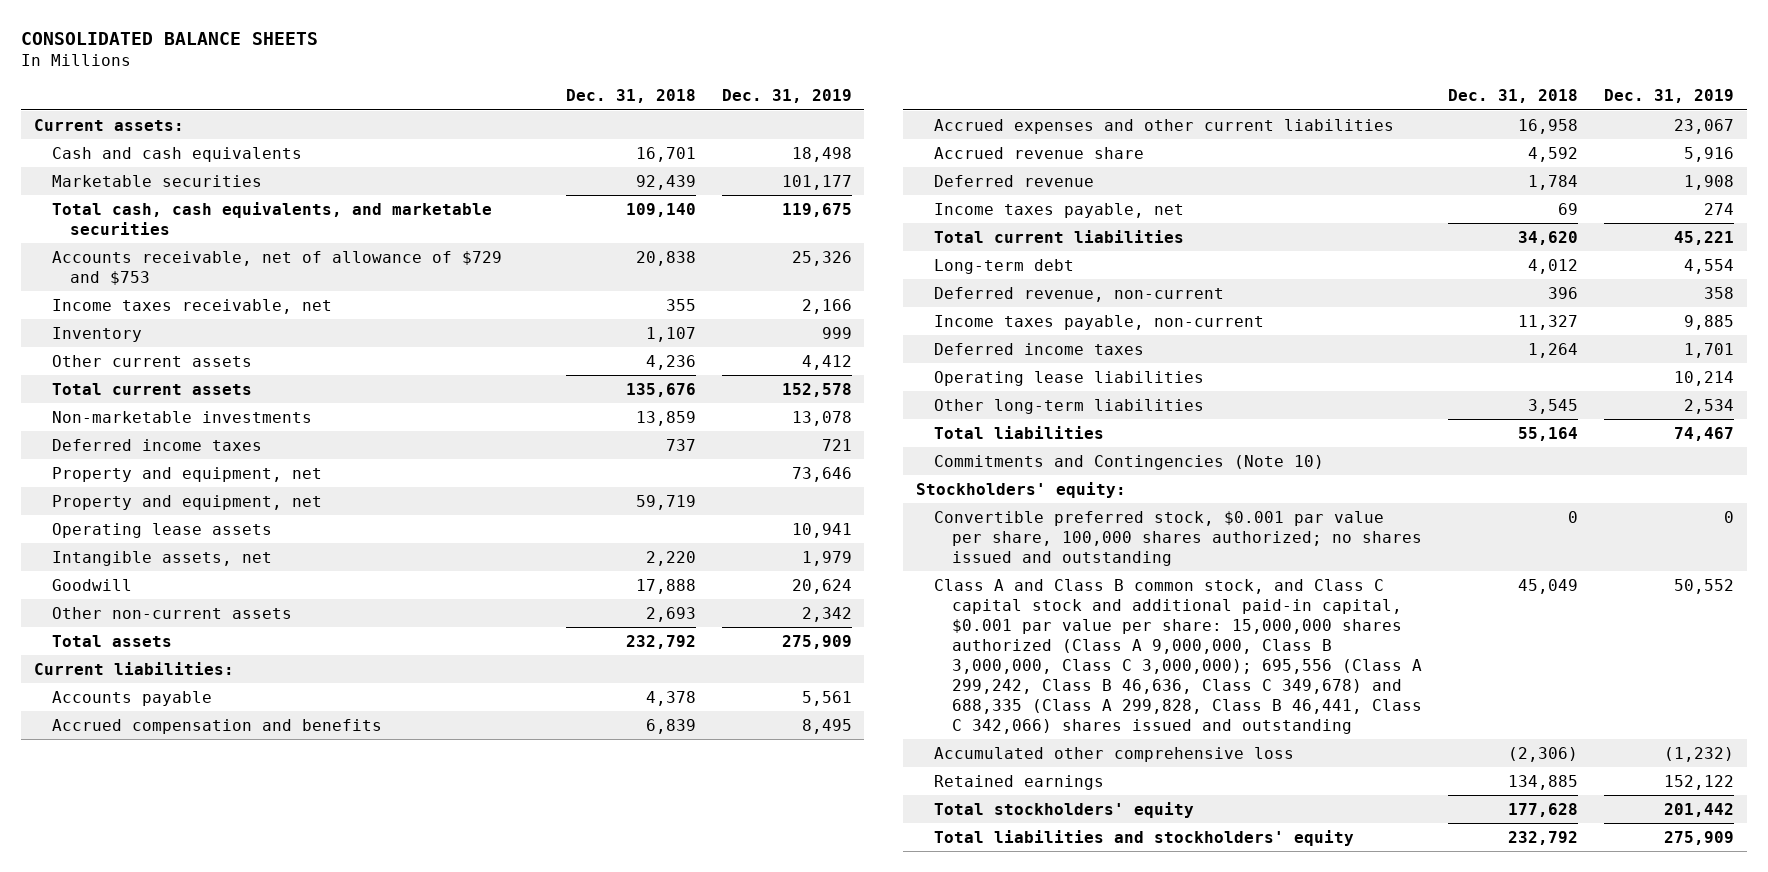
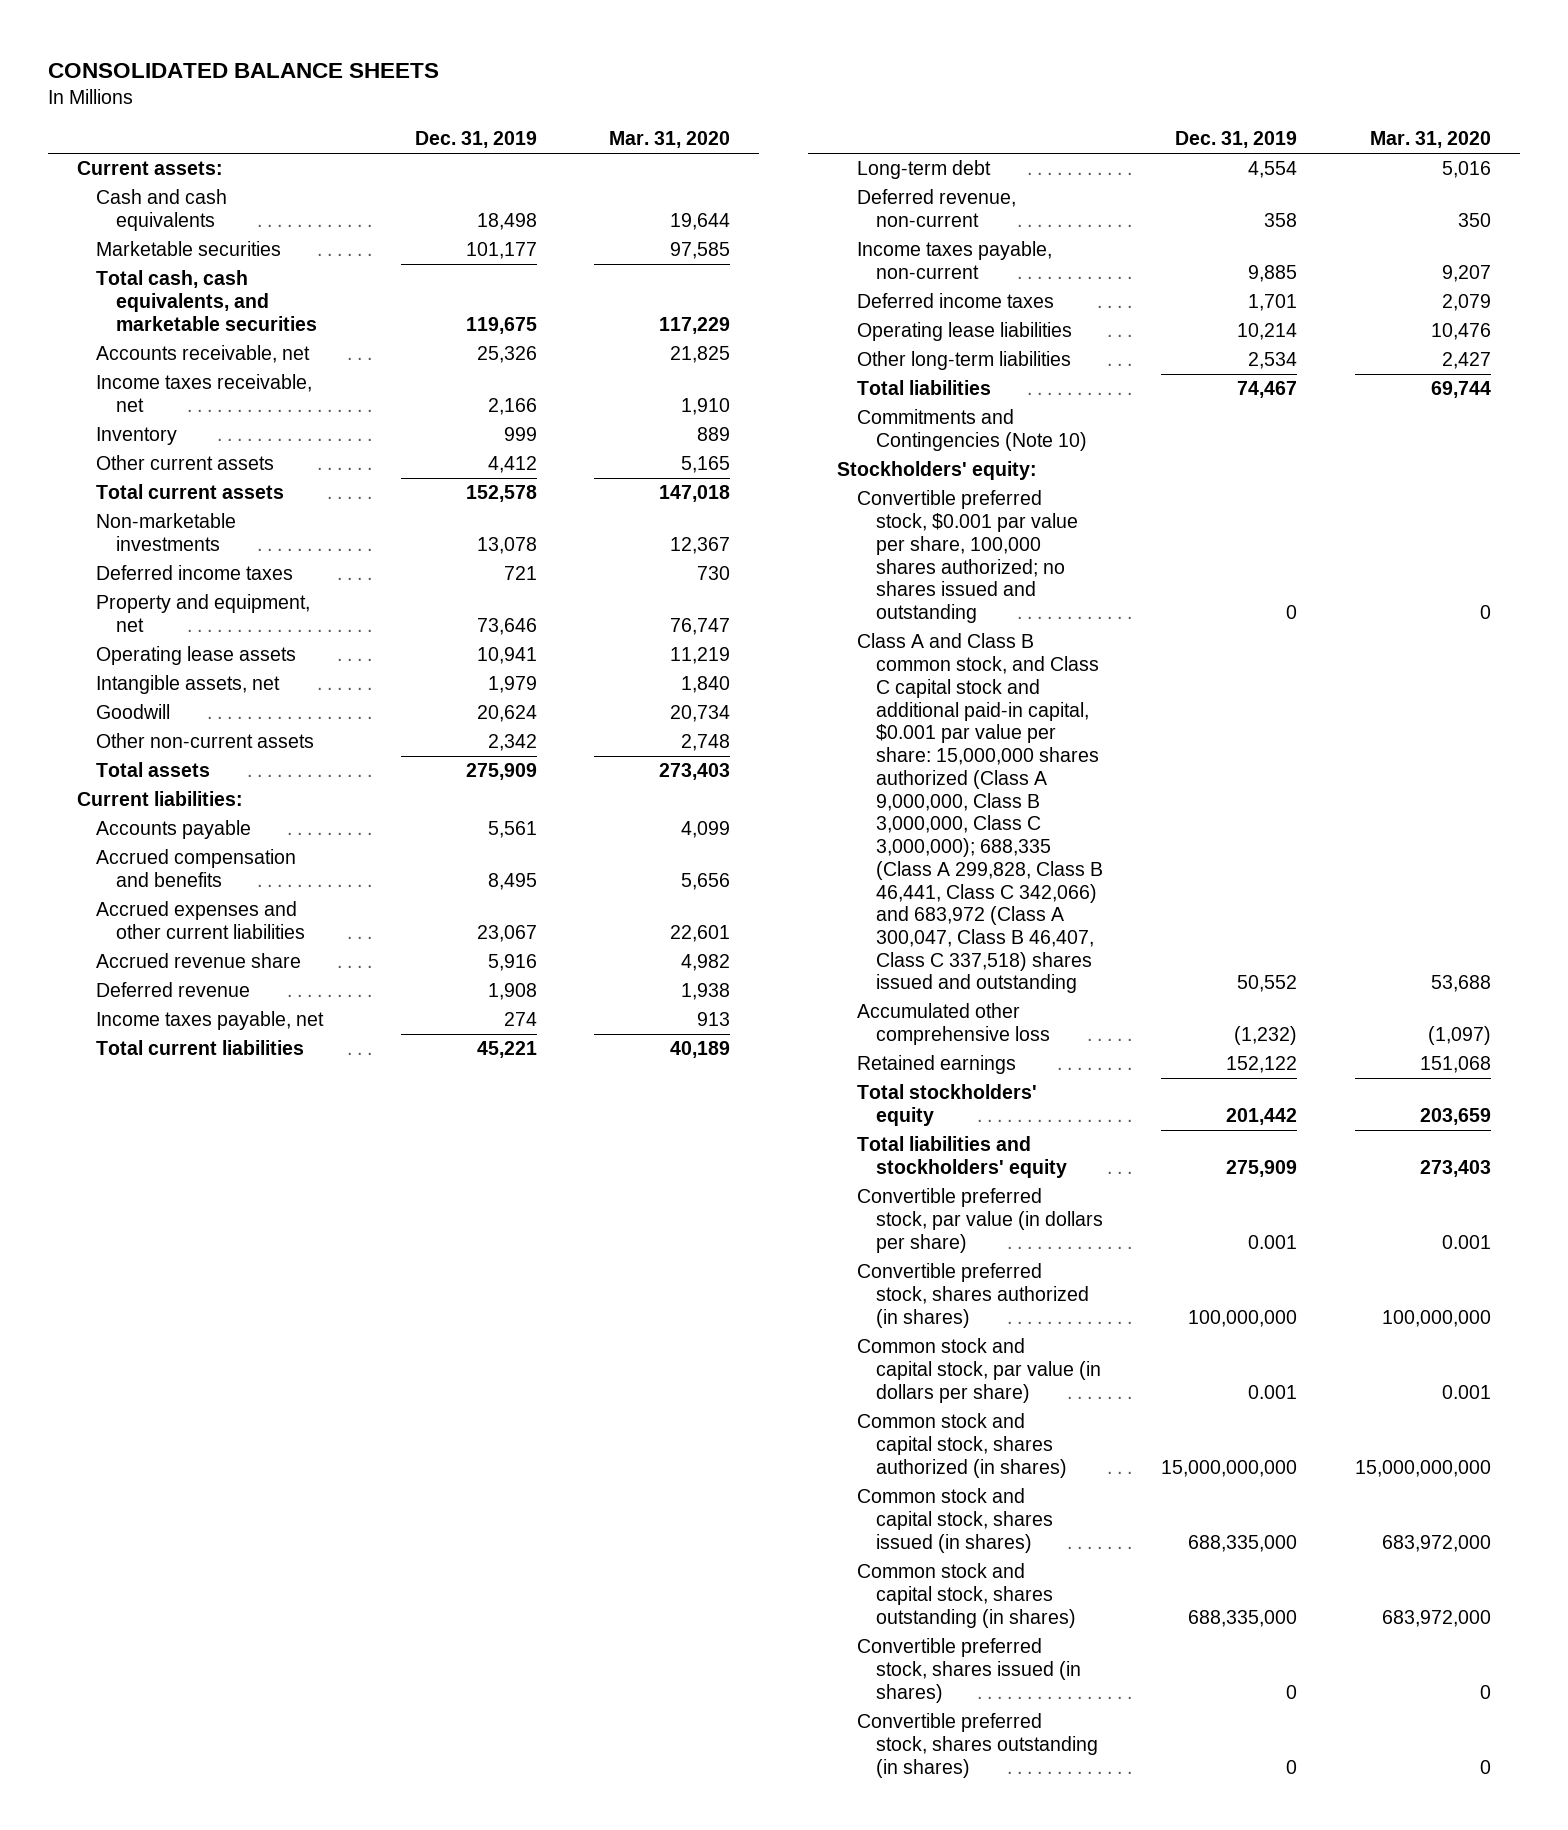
[565,89,696,104] Dec. 31, 2018 -> none
none -> [609,131,731,149] Mar. 31, 2020
[52,250,503,285] Accounts receivable, net of allowance of $729 and $753 -> [96,345,311,364] Accounts receivable, net
[52,494,323,510] Property and equipment, net -> none
[934,578,1423,735] Class A and Class B common stock, and Class C capital stock and additional paid-in capital, $0.001 par value per share: 15,000,000 shares authorized (Class A 9,000,000, Class B 3,000,000, Class C 3,000,000); 695,556 (Class A 299,242, Class B 46,636, Class C 349,678) and 688,335 (Class A 299,828, Class B 46,441, Class C 342,066) shares issued and outstanding -> [856,633,1104,994] Class A and Class B common stock, and Class C capital stock and additional paid-in capital, $0.001 par value per share: 15,000,000 shares authorized (Class A 9,000,000, Class B 3,000,000, Class C 3,000,000); 688,335 (Class A 299,828, Class B 46,441, Class C 342,066) and 683,972 (Class A 300,047, Class B 46,407, Class C 337,518) shares issued and outstanding
none -> [856,1188,1104,1253] Convertible preferred stock, par value (in dollars per share)
none -> [856,1263,1090,1328] Convertible preferred stock, shares authorized (in shares)
none -> [856,1338,1102,1403] Common stock and capital stock, par value (in dollars per share)
none -> [856,1413,1068,1478] Common stock and capital stock, shares authorized (in shares)
none -> [856,1488,1054,1553] Common stock and capital stock, shares issued (in shares)
none -> [856,1563,1077,1628] Common stock and capital stock, shares outstanding (in shares)
none -> [856,1638,1082,1703] Convertible preferred stock, shares issued (in shares)
none -> [856,1713,1099,1778] Convertible preferred stock, shares outstanding (in shares)

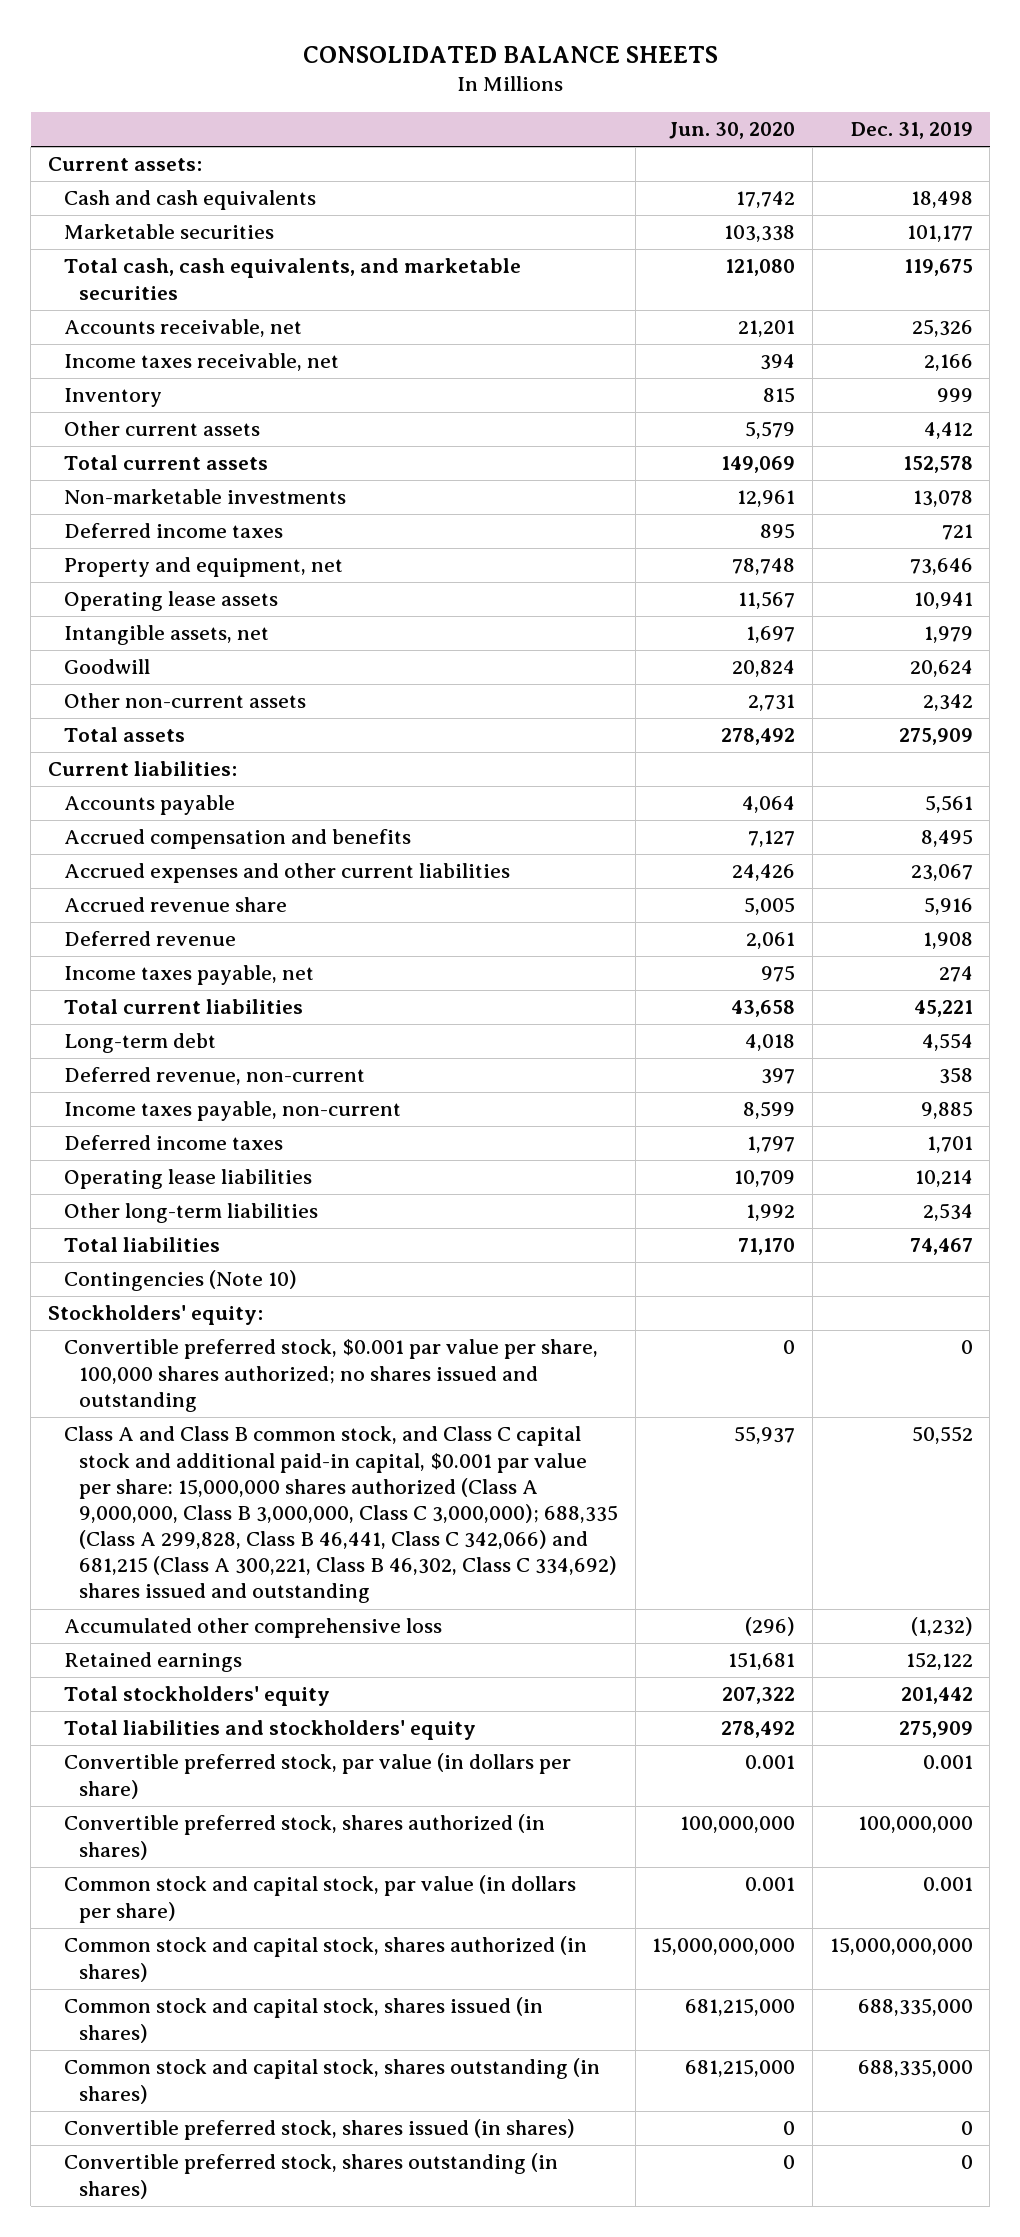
[609,131,731,149] Mar. 31, 2020 -> none
none -> [669,122,796,140] Jun. 30, 2020
[856,409,1088,452] Commitments and Contingencies (Note 10) -> [63,1270,297,1292] Contingencies (Note 10)
[856,633,1104,994] Class A and Class B common stock, and Class C capital stock and additional paid-in capital, $0.001 par value per share: 15,000,000 shares authorized (Class A 9,000,000, Class B 3,000,000, Class C 3,000,000); 688,335 (Class A 299,828, Class B 46,441, Class C 342,066) and 683,972 (Class A 300,047, Class B 46,407, Class C 337,518) shares issued and outstanding -> [63,1426,619,1604] Class A and Class B common stock, and Class C capital stock and additional paid-in capital, $0.001 par value per share: 15,000,000 shares authorized (Class A 9,000,000, Class B 3,000,000, Class C 3,000,000); 688,335 (Class A 299,828, Class B 46,441, Class C 342,066) and 681,215 (Class A 300,221, Class B 46,302, Class C 334,692) shares issued and outstanding

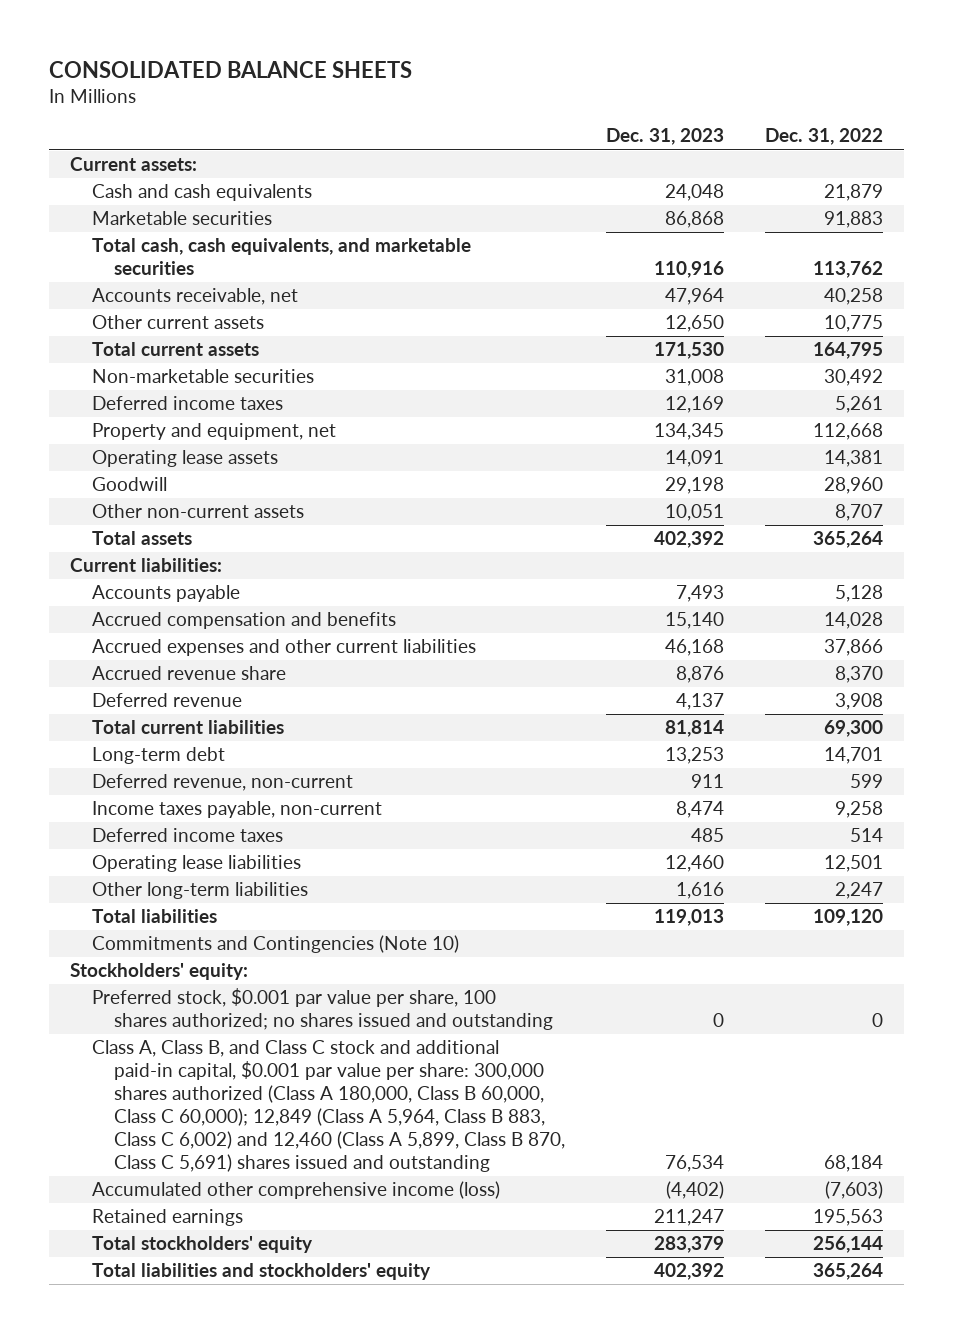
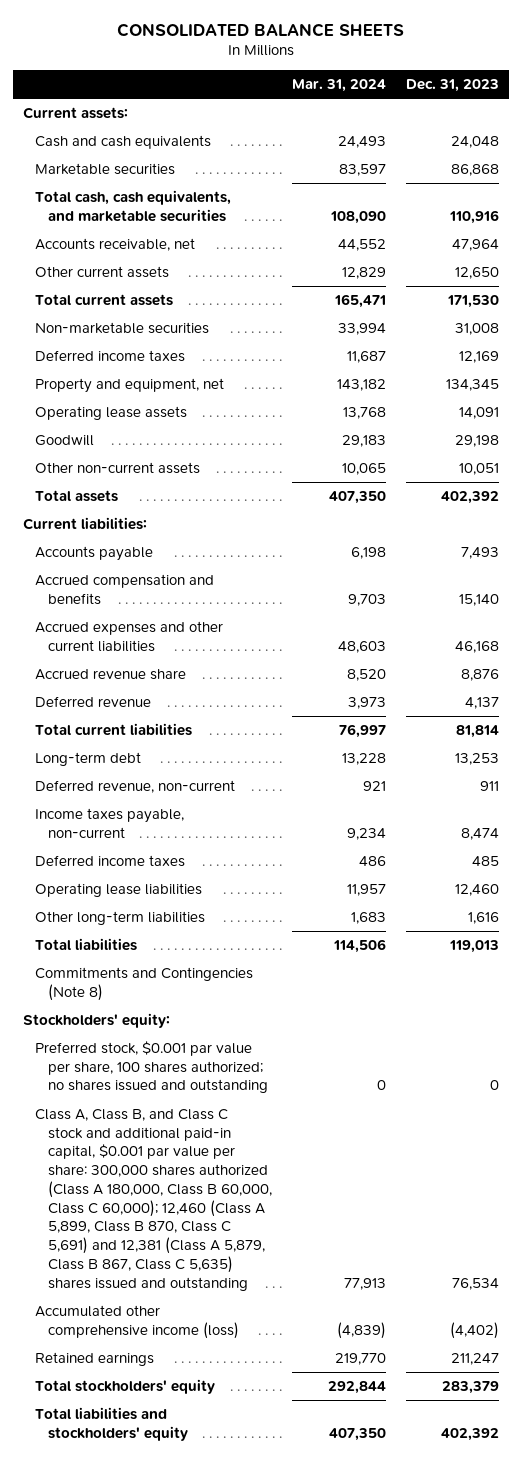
[765,128,884,146] Dec. 31, 2022 -> none
none -> [291,79,386,93] Mar. 31, 2024
[91,935,459,954] Commitments and Contingencies (Note 10) -> [35,967,254,1001] Commitments and Contingencies (Note 8)
[91,1040,566,1172] Class A, Class B, and Class C stock and additional paid-in capital, $0.001 par value per share: 300,000 shares authorized (Class A 180,000, Class B 60,000, Class C 60,000); 12,849 (Class A 5,964, Class B 883, Class C 6,002) and 12,460 (Class A 5,899, Class B 870, Class C 5,691) shares issued and outstanding -> [35,1109,272,1291] Class A, Class B, and Class C stock and additional paid-in capital, $0.001 par value per share: 300,000 shares authorized (Class A 180,000, Class B 60,000, Class C 60,000); 12,460 (Class A 5,899, Class B 870, Class C 5,691) and 12,381 (Class A 5,879, Class B 867, Class C 5,635) shares issued and outstanding

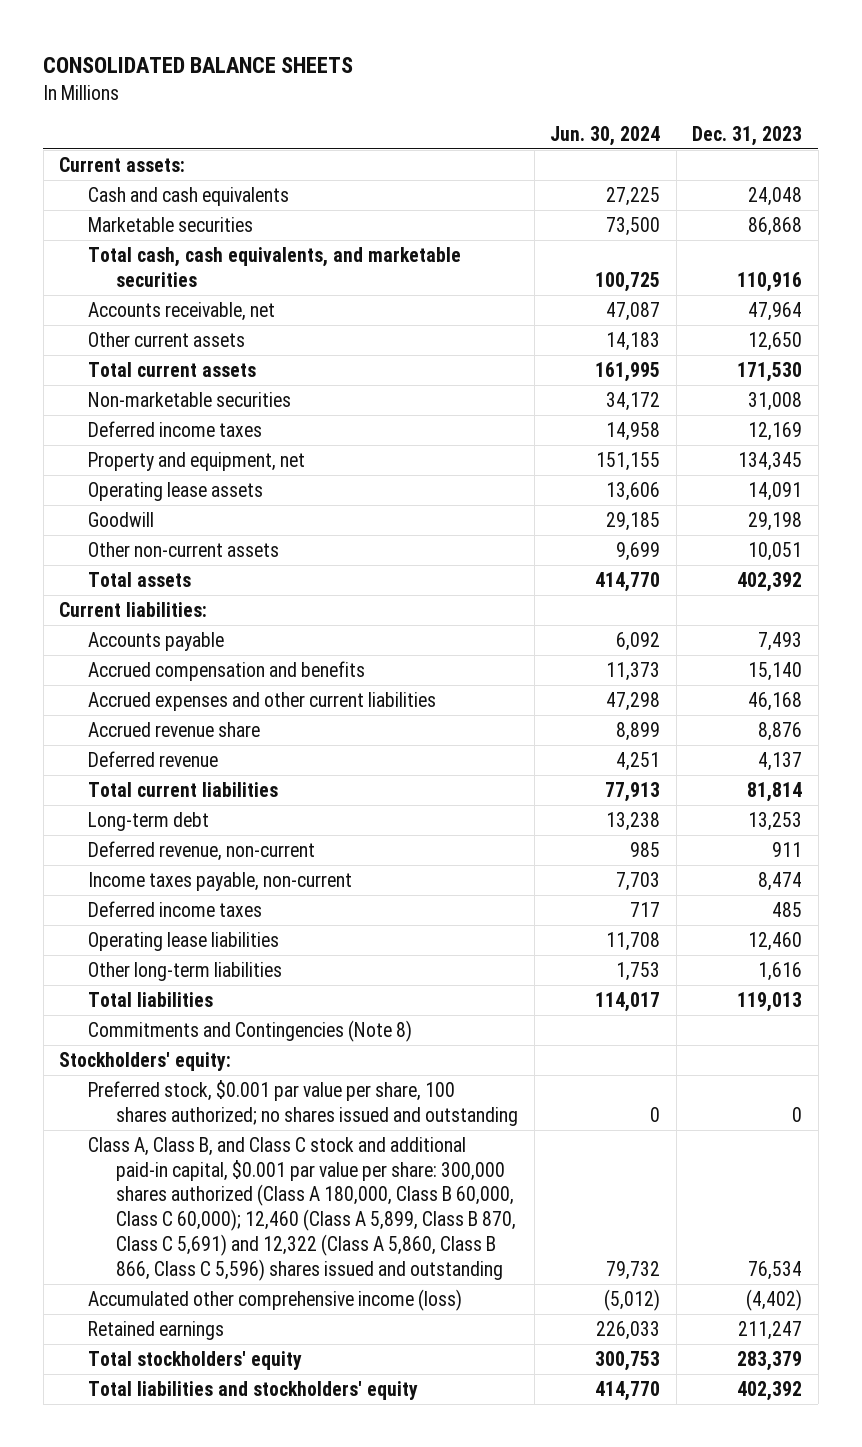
[291,79,386,93] Mar. 31, 2024 -> none
none -> [550,125,661,146] Jun. 30, 2024
[35,1109,272,1291] Class A, Class B, and Class C stock and additional paid-in capital, $0.001 par value per share: 300,000 shares authorized (Class A 180,000, Class B 60,000, Class C 60,000); 12,460 (Class A 5,899, Class B 870, Class C 5,691) and 12,381 (Class A 5,879, Class B 867, Class C 5,635) shares issued and outstanding -> [87,1136,517,1281] Class A, Class B, and Class C stock and additional paid-in capital, $0.001 par value per share: 300,000 shares authorized (Class A 180,000, Class B 60,000, Class C 60,000); 12,460 (Class A 5,899, Class B 870, Class C 5,691) and 12,322 (Class A 5,860, Class B 866, Class C 5,596) shares issued and outstanding

